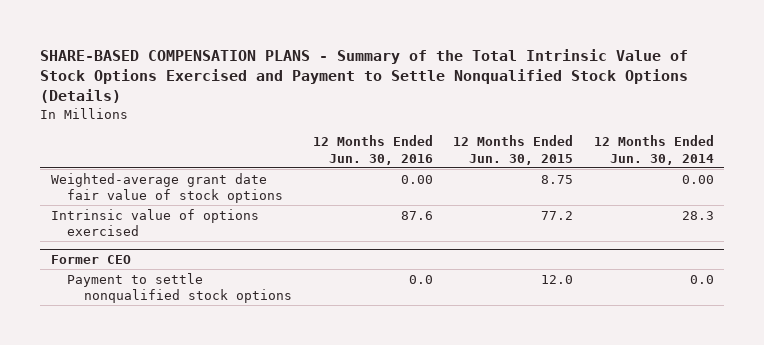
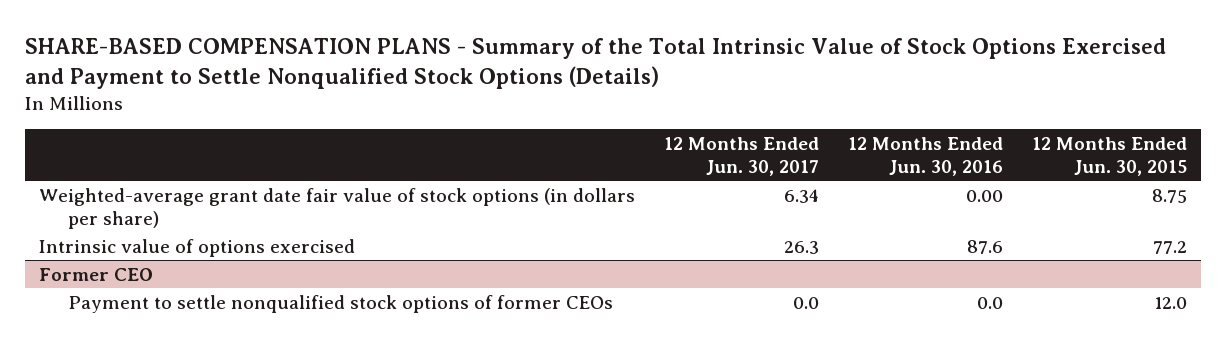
[593,135,714,165] 12 Months Ended Jun. 30, 2014 -> none
none -> [663,137,819,177] 12 Months Ended Jun. 30, 2017
[50,172,284,204] Weighted-average grant date fair value of stock options -> [39,187,636,229] Weighted-average grant date fair value of stock options (in dollars per share)
[67,272,293,304] Payment to settle nonqualified stock options -> [67,294,613,313] Payment to settle nonqualified stock options of former CEOs

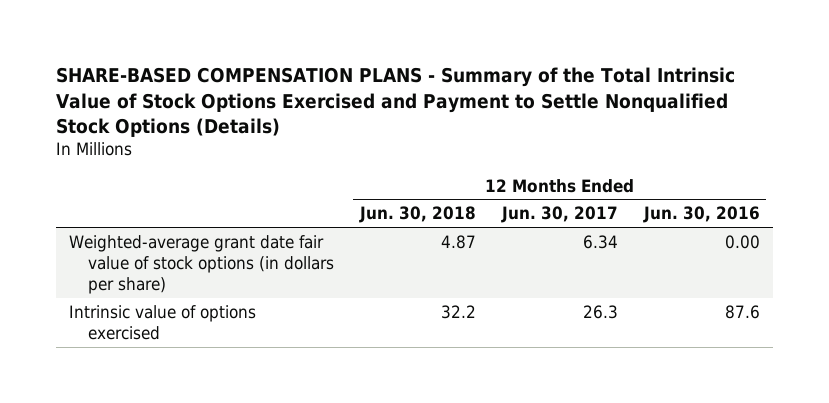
[1031,137,1187,177] 12 Months Ended Jun. 30, 2015 -> none
none -> [358,206,476,224] Jun. 30, 2018
[39,267,154,281] Former CEO -> none
[67,294,613,313] Payment to settle nonqualified stock options of former CEOs -> none

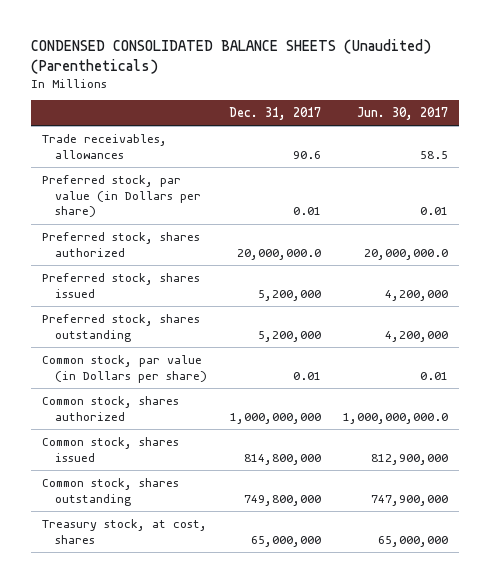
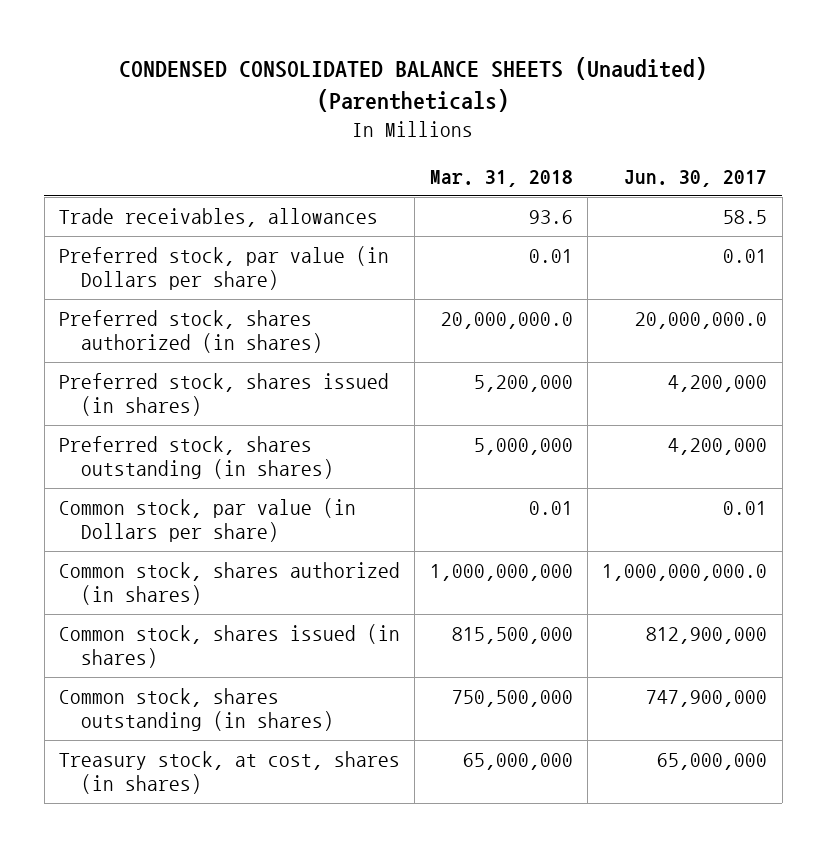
[229,107,322,121] Dec. 31, 2017 -> none
none -> [429,169,573,187] Mar. 31, 2018
[42,231,201,257] Preferred stock, shares authorized -> [58,310,323,354] Preferred stock, shares authorized (in shares)
[42,272,201,298] Preferred stock, shares issued -> [58,373,389,417] Preferred stock, shares issued (in shares)
[42,313,201,342] Preferred stock, shares outstanding -> [58,436,334,480] Preferred stock, shares outstanding (in shares)
[42,395,180,421] Common stock, shares authorized -> [58,562,400,606] Common stock, shares authorized (in shares)
[42,436,180,462] Common stock, shares issued -> [58,624,400,669] Common stock, shares issued (in shares)
[42,477,180,506] Common stock, shares outstanding -> [58,688,334,732] Common stock, shares outstanding (in shares)
[42,518,208,544] Treasury stock, at cost, shares -> [58,751,400,795] Treasury stock, at cost, shares (in shares)

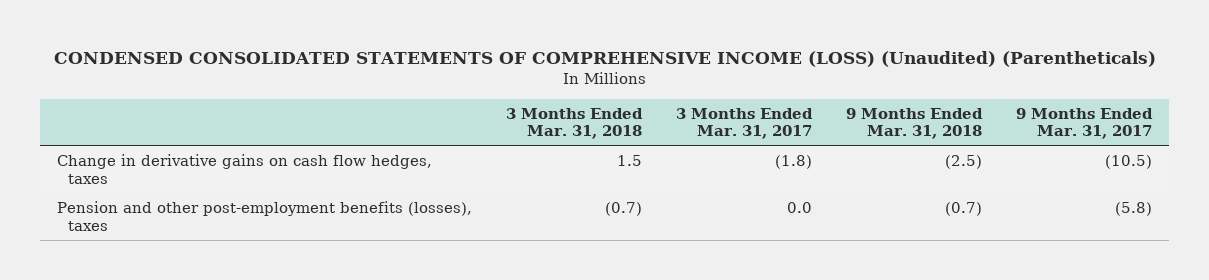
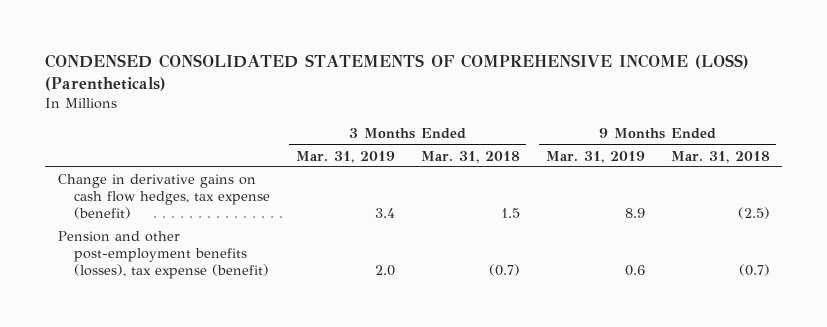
[53,50,1156,67] CONDENSED CONSOLIDATED STATEMENTS OF COMPREHENSIVE INCOME (LOSS) (Unaudited) (Parentheticals) -> [44,53,749,91] CONDENSED CONSOLIDATED STATEMENTS OF COMPREHENSIVE INCOME (LOSS) (Parentheticals)
[676,107,814,140] 3 Months Ended Mar. 31, 2017 -> none
[1015,107,1153,140] 9 Months Ended Mar. 31, 2017 -> none
none -> [295,150,395,163] Mar. 31, 2019
none -> [545,150,645,163] Mar. 31, 2019
[57,154,433,184] Change in derivative gains on cash flow hedges, taxes -> [57,174,270,220] Change in derivative gains on cash flow hedges, tax expense (benefit)
[57,201,473,231] Pension and other post-employment benefits (losses), taxes -> [57,231,269,280] Pension and other post-employment benefits (losses), tax expense (benefit)

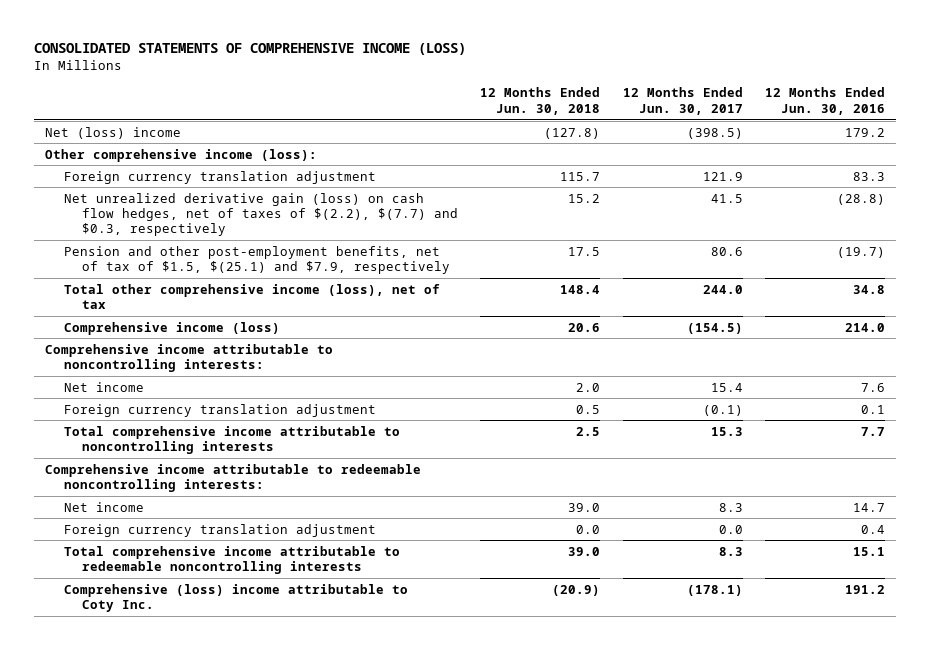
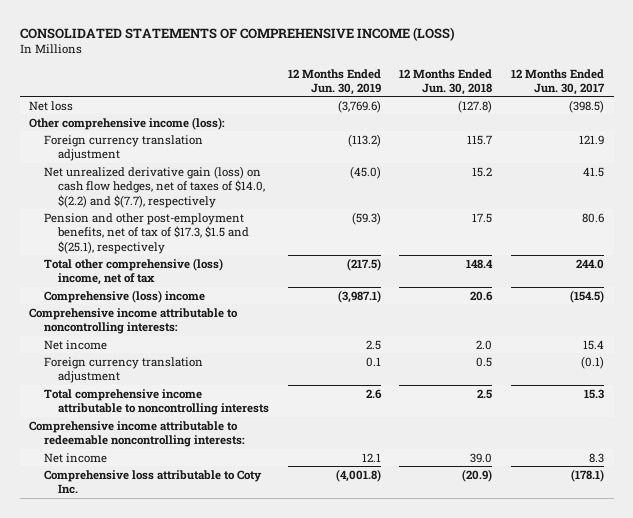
[764,87,885,115] 12 Months Ended Jun. 30, 2016 -> none
none -> [287,68,381,95] 12 Months Ended Jun. 30, 2019
[45,126,182,139] Net (loss) income -> [29,100,74,111] Net loss
[63,192,459,237] Net unrealized derivative gain (loss) on cash flow hedges, net of taxes of $(2.2), $(7.7) and $0.3, respectively -> [43,165,265,208] Net unrealized derivative gain (loss) on cash flow hedges, net of taxes of $14.0, $(2.2) and $(7.7), respectively
[63,245,451,274] Pension and other post-employment benefits, net of tax of $1.5, $(25.1) and $7.9, respectively -> [43,212,249,254] Pension and other post-employment benefits, net of tax of $17.3, $1.5 and $(25.1), respectively
[63,283,440,309] Total other comprehensive income (loss), net of tax -> [43,257,223,286] Total other comprehensive (loss) income, net of tax
[63,321,280,335] Comprehensive income (loss) -> [43,289,205,303] Comprehensive (loss) income
[63,523,376,537] Foreign currency translation adjustment -> none
[63,545,400,574] Total comprehensive income attributable to redeemable noncontrolling interests -> none
[63,583,408,612] Comprehensive (loss) income attributable to Coty Inc. -> [43,469,262,495] Comprehensive loss attributable to Coty Inc.

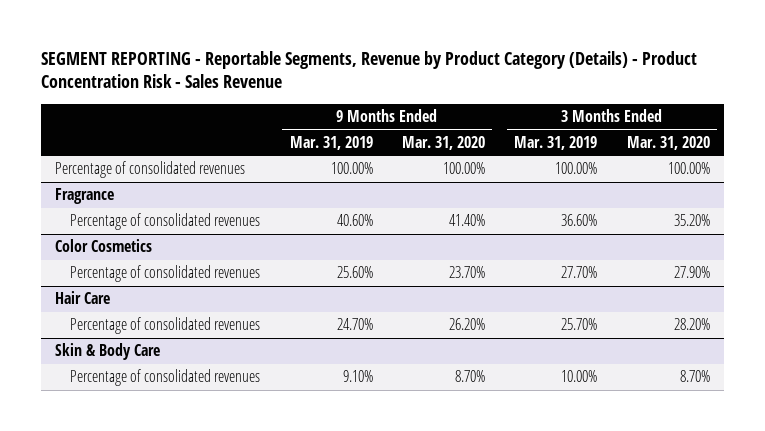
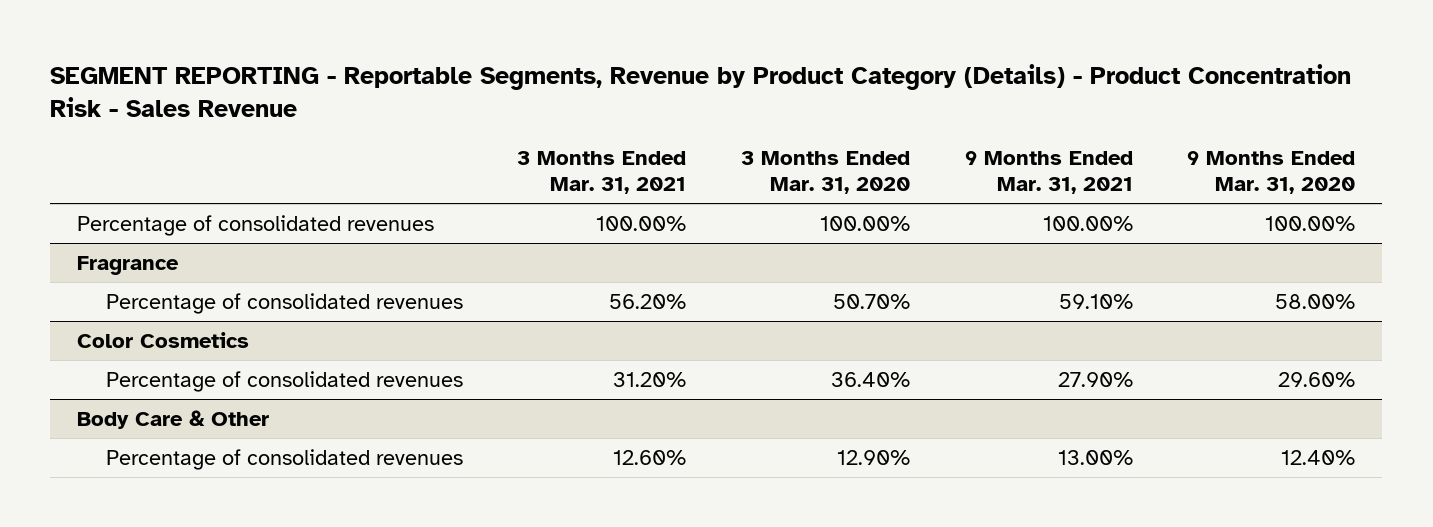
[289,135,373,150] Mar. 31, 2019 -> none
[514,135,598,150] Mar. 31, 2019 -> none
none -> [517,151,687,194] 3 Months Ended Mar. 31, 2021
none -> [964,151,1133,194] 9 Months Ended Mar. 31, 2021
[449,214,486,227] 41.40% -> [1275,293,1356,309] 58.00%
[673,214,710,227] 35.20% -> [832,293,910,309] 50.70%
[55,343,161,361] Skin & Body Care -> none
[70,369,261,387] Percentage of consolidated revenues -> none
[449,266,486,279] 23.70% -> [1278,371,1356,387] 29.60%
[673,266,710,279] 27.90% -> [830,371,910,387] 36.40%
[55,291,111,305] Hair Care -> [77,409,270,429] Body Care & Other
[449,318,486,331] 26.20% -> [1281,449,1356,465] 12.40%
[673,318,710,331] 28.20% -> [836,449,910,465] 12.90%

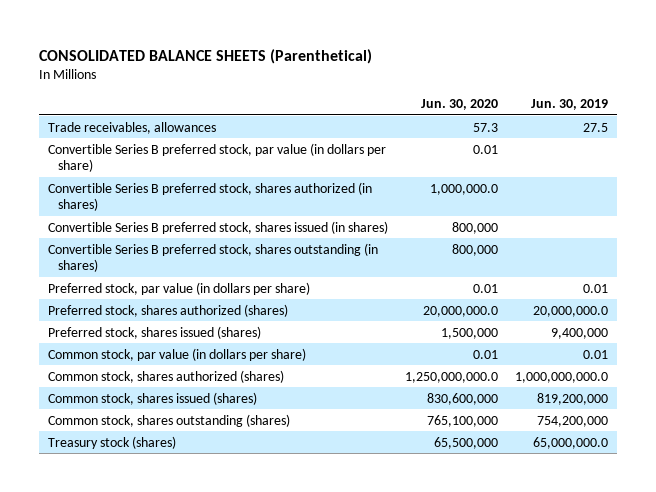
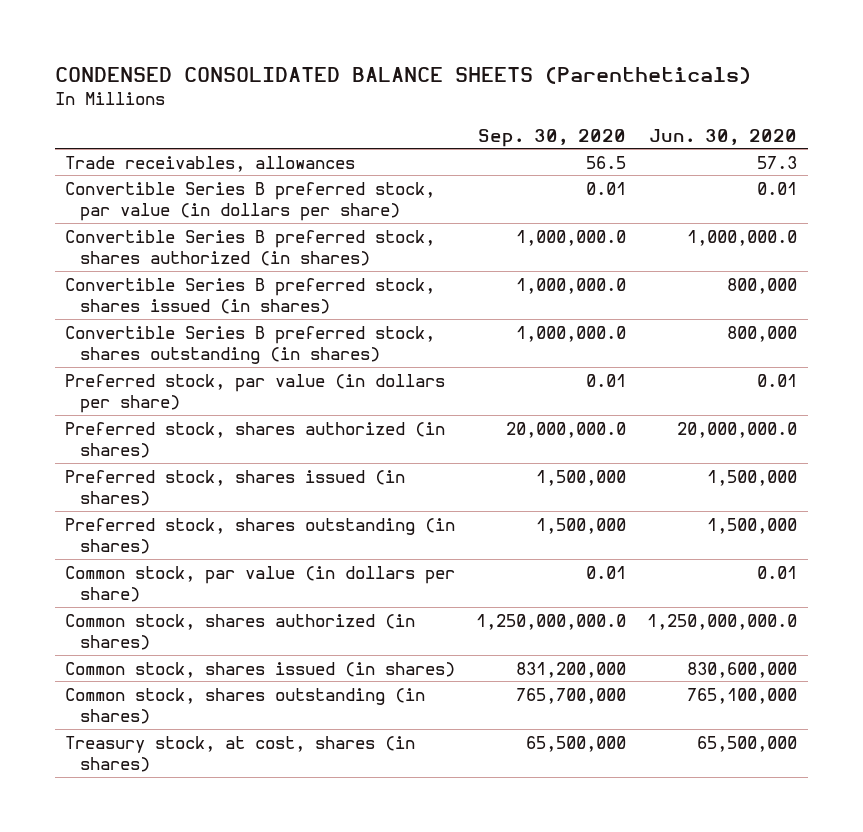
[39,48,373,64] CONSOLIDATED BALANCE SHEETS (Parenthetical) -> [54,66,751,84] CONDENSED CONSOLIDATED BALANCE SHEETS (Parentheticals)
[531,99,609,111] Jun. 30, 2019 -> none
none -> [478,128,627,147] Sep. 30, 2020
[47,303,288,317] Preferred stock, shares authorized (shares) -> [65,421,446,459] Preferred stock, shares authorized (in shares)
[47,325,261,339] Preferred stock, shares issued (shares) -> [65,469,406,507] Preferred stock, shares issued (in shares)
none -> [65,517,456,555] Preferred stock, shares outstanding (in shares)
[47,369,284,383] Common stock, shares authorized (shares) -> [65,613,416,651] Common stock, shares authorized (in shares)
[47,391,257,405] Common stock, shares issued (shares) -> [65,661,456,678] Common stock, shares issued (in shares)
[47,413,290,427] Common stock, shares outstanding (shares) -> [65,687,426,725] Common stock, shares outstanding (in shares)
[47,435,176,449] Treasury stock (shares) -> [65,735,416,773] Treasury stock, at cost, shares (in shares)

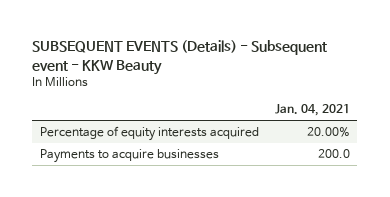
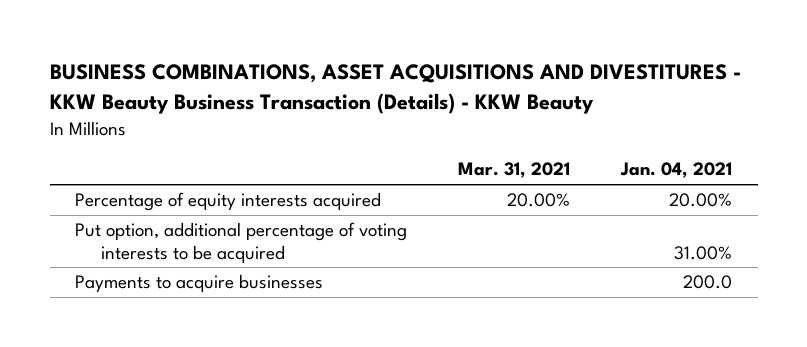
[32,40,328,75] SUBSEQUENT EVENTS (Details) - Subsequent event - KKW Beauty -> [49,64,741,114] BUSINESS COMBINATIONS, ASSET ACQUISITIONS AND DIVESTITURES - KKW Beauty Business Transaction (Details) - KKW Beauty
none -> [458,162,571,179] Mar. 31, 2021
none -> [75,222,408,263] Put option, additional percentage of voting interests to be acquired

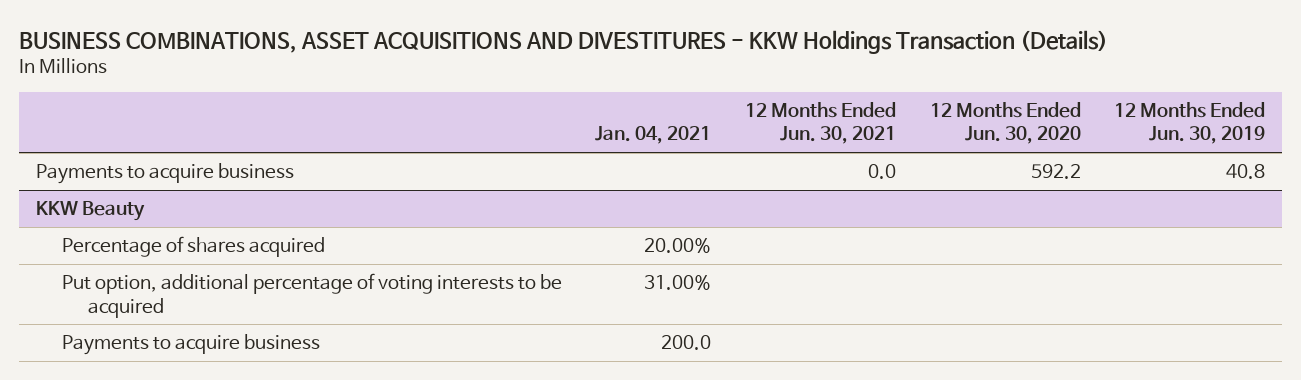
[49,64,741,114] BUSINESS COMBINATIONS, ASSET ACQUISITIONS AND DIVESTITURES - KKW Beauty Business Transaction (Details) - KKW Beauty -> [19,29,1109,54] BUSINESS COMBINATIONS, ASSET ACQUISITIONS AND DIVESTITURES - KKW Holdings Transaction (Details)
[458,162,571,179] Mar. 31, 2021 -> none
none -> [745,101,897,145] 12 Months Ended Jun. 30, 2021
none -> [929,101,1081,145] 12 Months Ended Jun. 30, 2020
none -> [1114,101,1266,145] 12 Months Ended Jun. 30, 2019
none -> [35,163,294,185] Payments to acquire business
none -> [35,201,145,222] KKW Beauty
[75,192,382,212] Percentage of equity interests acquired -> [61,236,325,258] Percentage of shares acquired
[75,274,324,293] Payments to acquire businesses -> [61,334,320,356] Payments to acquire business

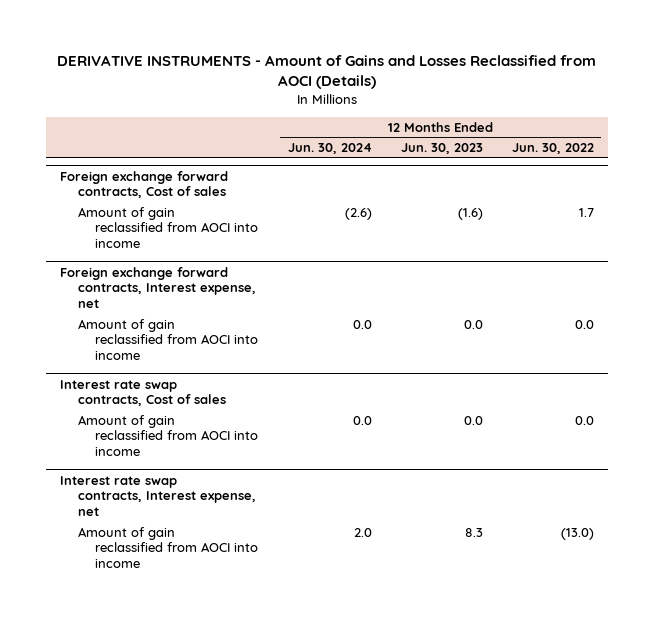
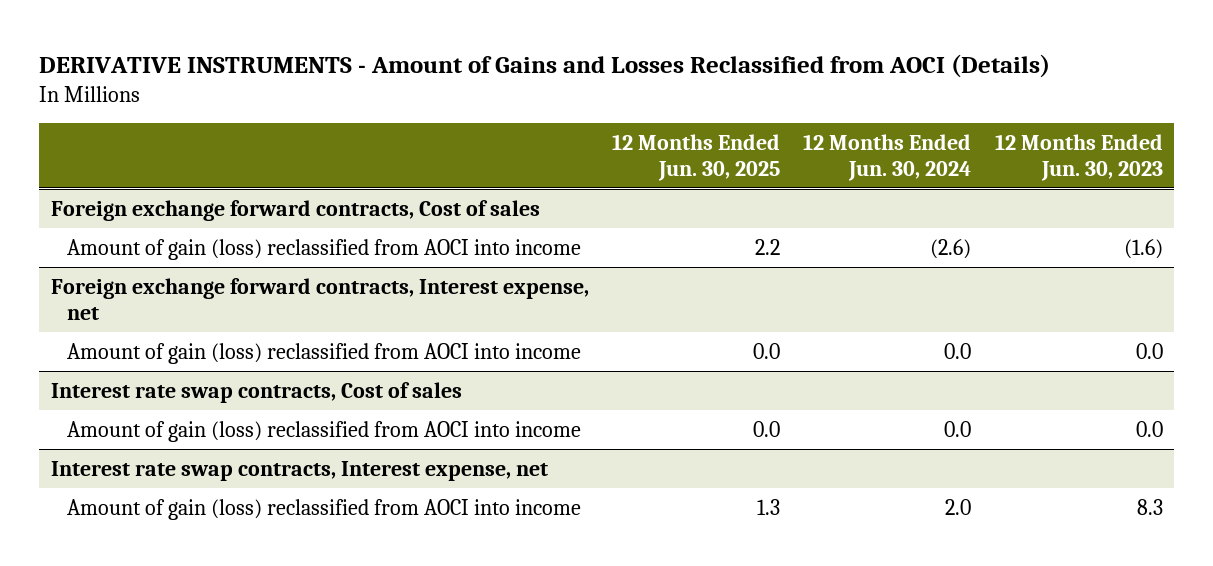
[511,142,594,154] Jun. 30, 2022 -> none
none -> [612,133,781,181] 12 Months Ended Jun. 30, 2025
[77,206,259,249] Amount of gain reclassified from AOCI into income -> [67,238,582,260] Amount of gain (loss) reclassified from AOCI into income
[77,318,259,361] Amount of gain reclassified from AOCI into income -> [67,342,582,364] Amount of gain (loss) reclassified from AOCI into income
[77,414,259,457] Amount of gain reclassified from AOCI into income -> [67,420,582,442] Amount of gain (loss) reclassified from AOCI into income
[77,526,259,569] Amount of gain reclassified from AOCI into income -> [67,498,582,520] Amount of gain (loss) reclassified from AOCI into income

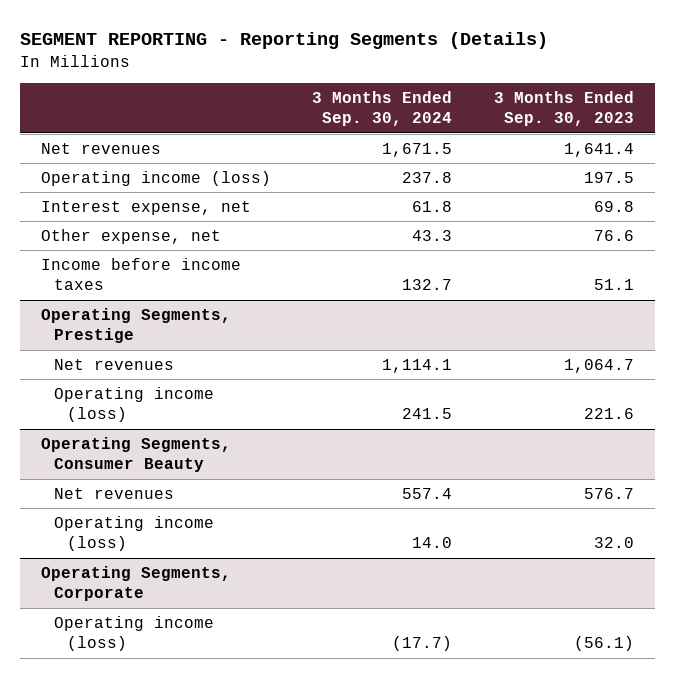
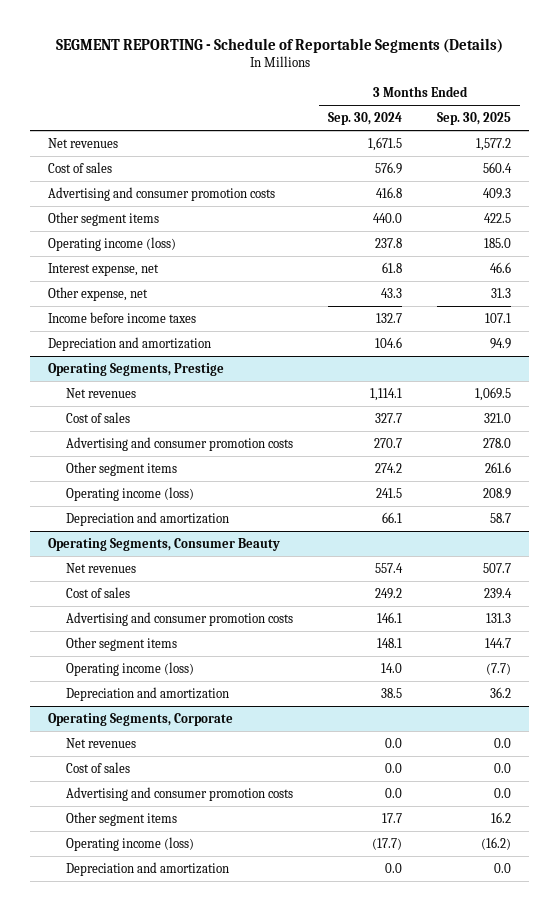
[20,32,549,50] SEGMENT REPORTING - Reporting Segments (Details) -> [55,38,503,54] SEGMENT REPORTING - Schedule of Reportable Segments (Details)
[493,90,634,127] 3 Months Ended Sep. 30, 2023 -> none
none -> [437,112,512,126] Sep. 30, 2025
none -> [47,161,112,173] Cost of sales
none -> [47,186,275,201] Advertising and consumer promotion costs
none -> [47,211,159,226] Other segment items
none -> [47,336,211,351] Depreciation and amortization
none -> [66,411,131,423] Cost of sales
none -> [66,436,294,451] Advertising and consumer promotion costs
none -> [66,461,178,476] Other segment items
none -> [66,511,230,526] Depreciation and amortization
none -> [66,586,131,598] Cost of sales
none -> [66,611,294,626] Advertising and consumer promotion costs
none -> [66,636,178,651] Other segment items
none -> [66,686,230,701] Depreciation and amortization
none -> [66,737,137,748] Net revenues
none -> [66,761,131,773] Cost of sales
none -> [66,786,294,801] Advertising and consumer promotion costs
none -> [66,811,178,826] Other segment items
none -> [66,861,230,876] Depreciation and amortization

